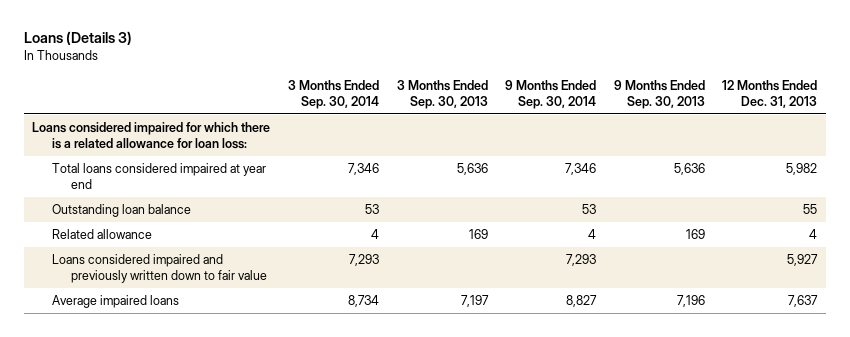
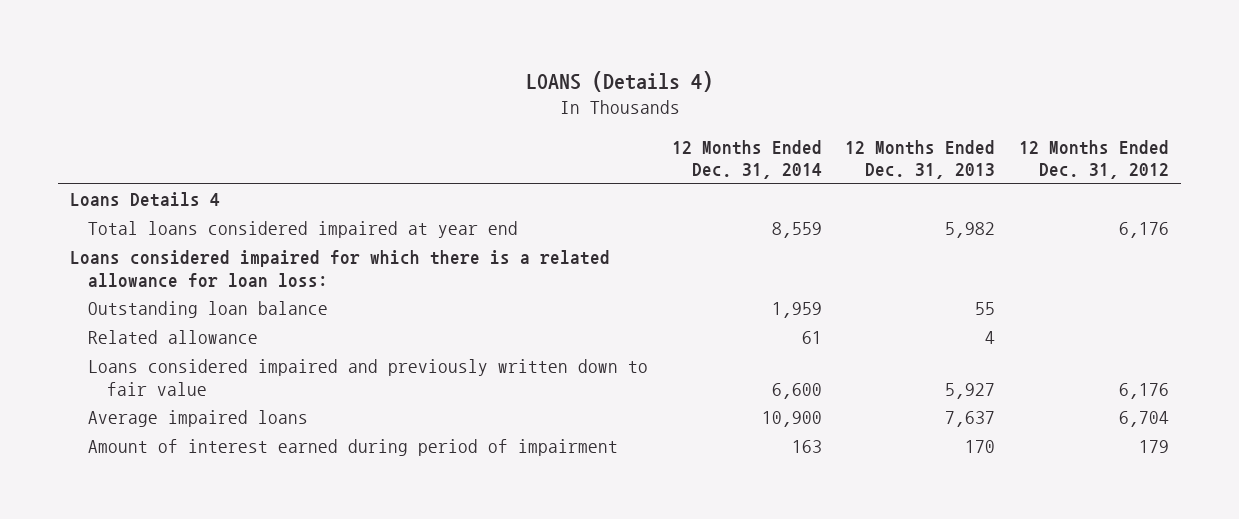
[23,31,132,46] Loans (Details 3) -> [525,70,713,92] LOANS (Details 4)
[288,79,380,109] 3 Months Ended Sep. 30, 2014 -> none
[396,79,488,109] 3 Months Ended Sep. 30, 2013 -> none
[505,79,597,109] 9 Months Ended Sep. 30, 2014 -> none
[613,79,705,109] 9 Months Ended Sep. 30, 2013 -> none
none -> [671,139,822,180] 12 Months Ended Dec. 31, 2014
none -> [1018,139,1169,180] 12 Months Ended Dec. 31, 2012
none -> [70,192,221,208] Loans Details 4
[32,122,271,149] Loans considered impaired for which there is a related allowance for loan loss: -> [70,250,611,289] Loans considered impaired for which there is a related allowance for loan loss:
none -> [88,439,619,457] Amount of interest earned during period of impairment

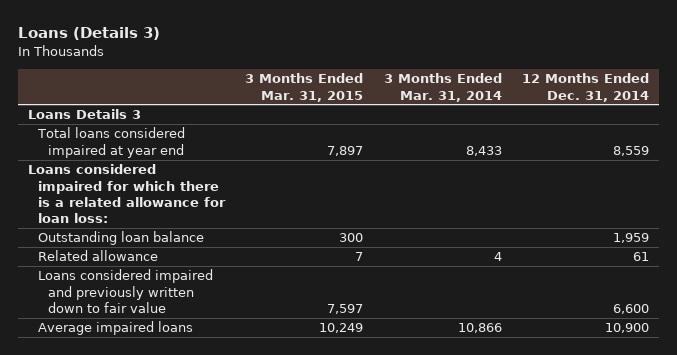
[525,70,713,92] LOANS (Details 4) -> [17,27,160,41] Loans (Details 3)
[845,139,996,180] 12 Months Ended Dec. 31, 2013 -> none
[1018,139,1169,180] 12 Months Ended Dec. 31, 2012 -> none
none -> [245,73,364,102] 3 Months Ended Mar. 31, 2015
none -> [383,73,502,102] 3 Months Ended Mar. 31, 2014
[70,192,221,208] Loans Details 4 -> [28,109,142,120] Loans Details 3
[88,439,619,457] Amount of interest earned during period of impairment -> none

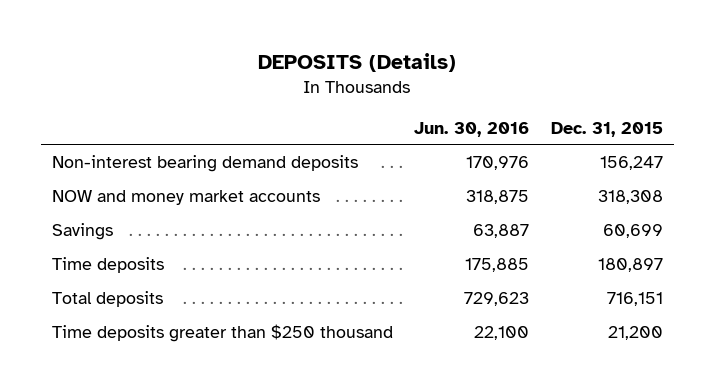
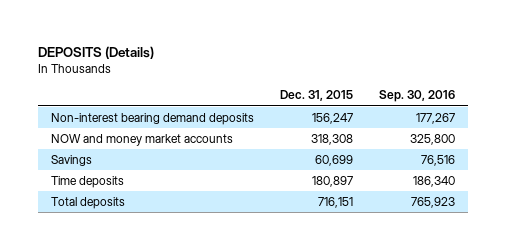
[414,121,530,137] Jun. 30, 2016 -> none
none -> [378,90,455,103] Sep. 30, 2016
[51,324,393,343] Time deposits greater than $250 thousand -> none

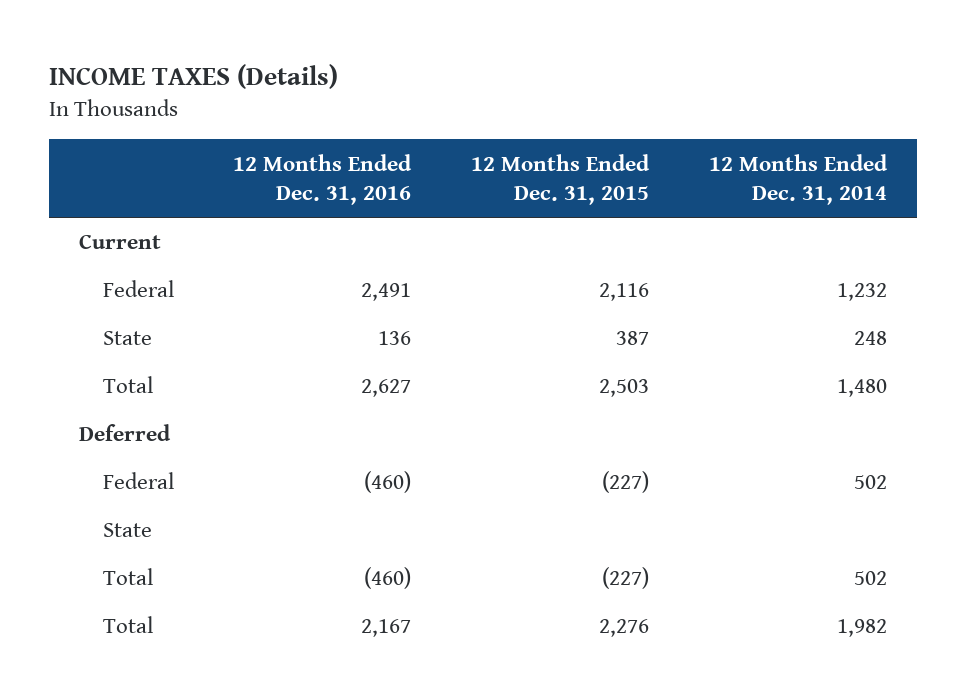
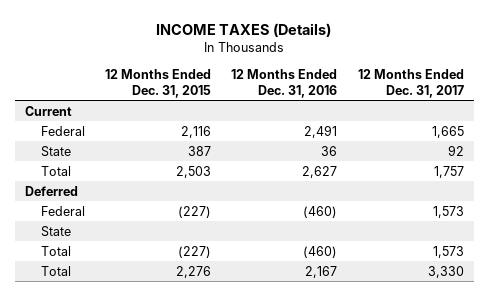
[709,153,889,206] 12 Months Ended Dec. 31, 2014 -> none
none -> [357,69,464,98] 12 Months Ended Dec. 31, 2017
[378,331,412,346] 136 -> [321,145,338,156] 36

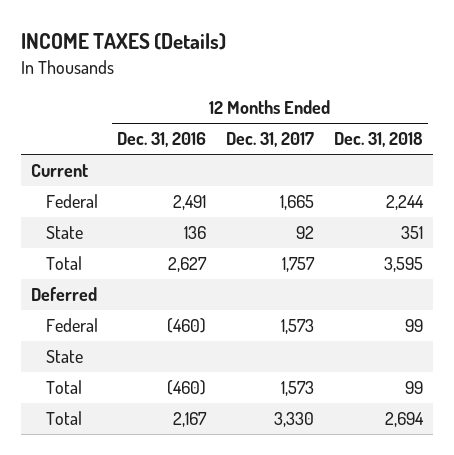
[105,69,212,98] 12 Months Ended Dec. 31, 2015 -> none
none -> [333,132,423,148] Dec. 31, 2018
[321,145,338,156] 36 -> [184,226,207,240] 136

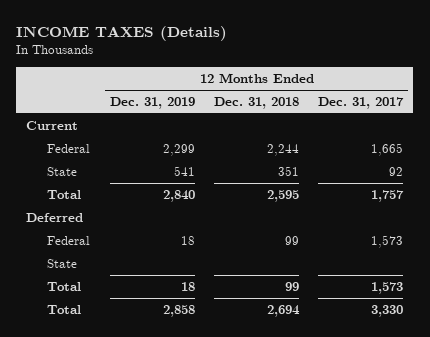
[117,132,207,148] Dec. 31, 2016 -> none
none -> [109,96,195,109] Dec. 31, 2019
[383,257,423,273] 3,595 -> [267,189,300,202] 2,595

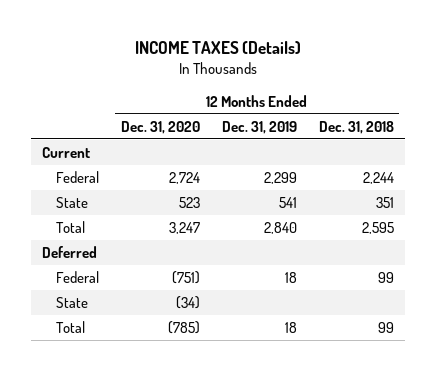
[318,96,405,109] Dec. 31, 2017 -> none
none -> [120,120,200,134] Dec. 31, 2020
[47,304,82,314] Total -> none

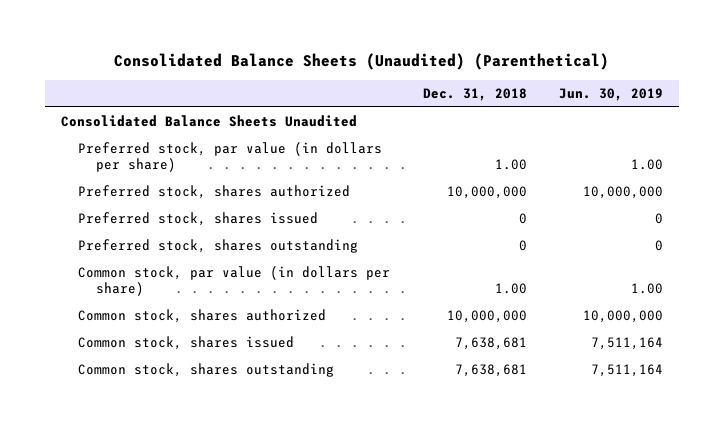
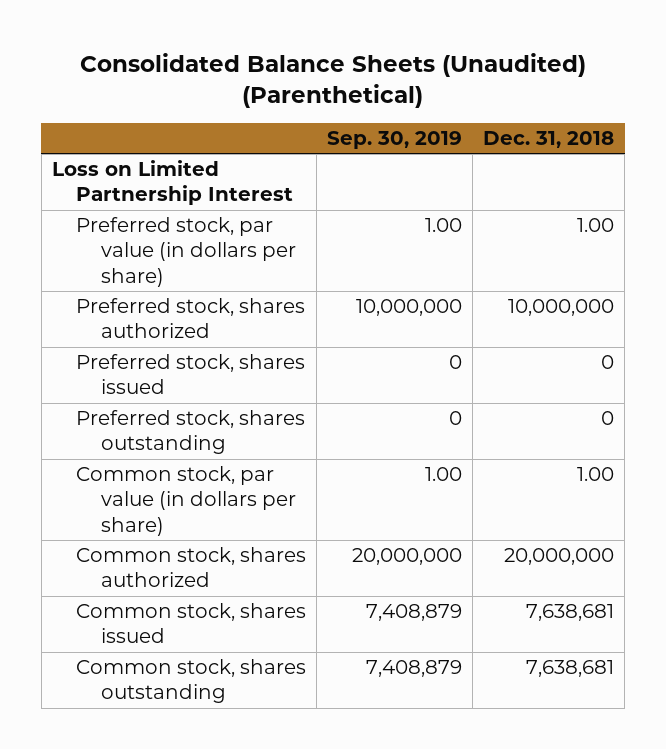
[558,87,663,101] Jun. 30, 2019 -> none
none -> [327,131,463,150] Sep. 30, 2019
[61,115,358,128] Consolidated Balance Sheets Unaudited -> [51,160,294,206] Loss on Limited Partnership Interest
[446,310,527,324] 10,000,000 -> [504,548,615,566] 20,000,000

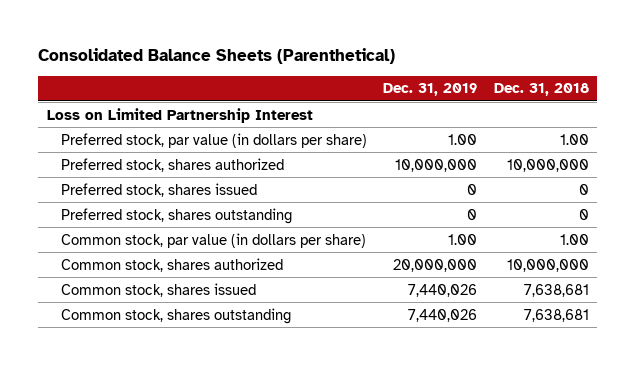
[79,53,586,109] Consolidated Balance Sheets (Unaudited) (Parenthetical) -> [38,48,396,65] Consolidated Balance Sheets (Parenthetical)
[327,131,463,150] Sep. 30, 2019 -> none
none -> [383,83,478,97] Dec. 31, 2019
[504,548,615,566] 20,000,000 -> [506,258,589,272] 10,000,000

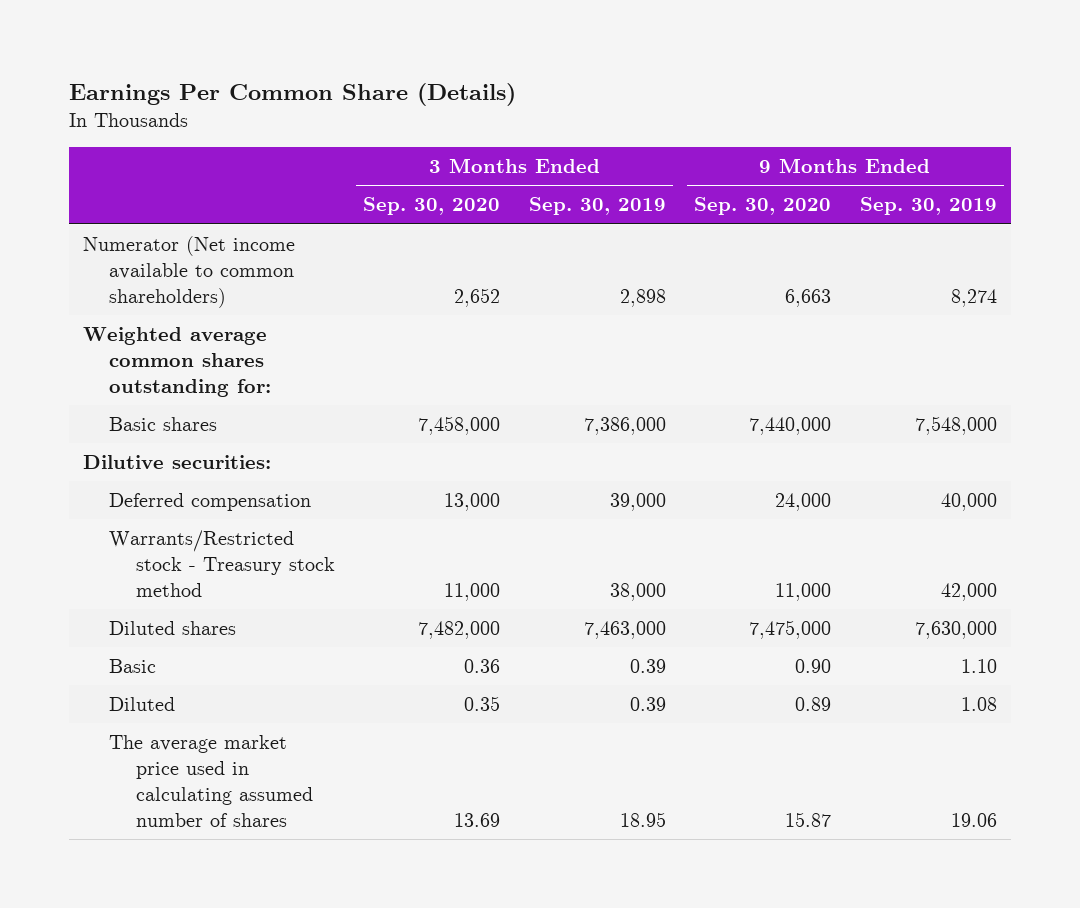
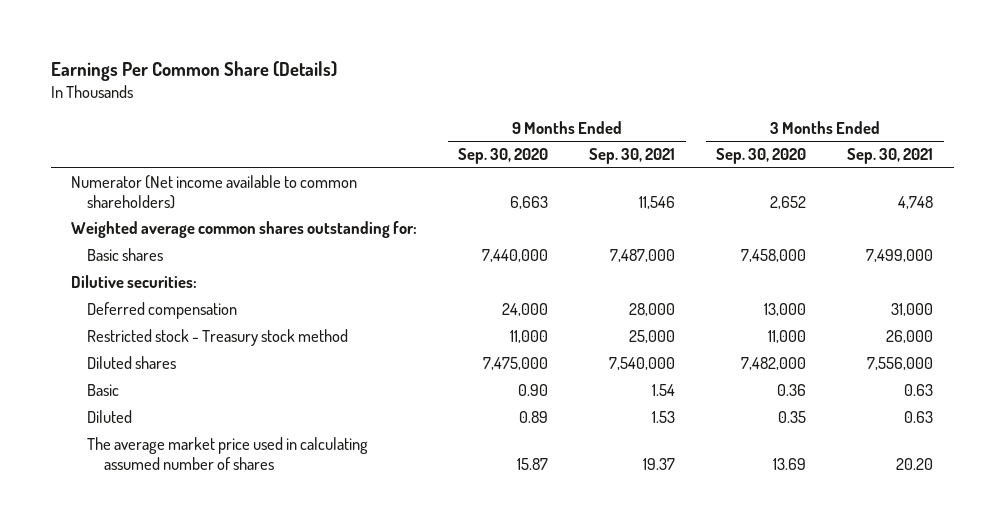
[528,197,666,216] Sep. 30, 2019 -> none
[859,197,997,216] Sep. 30, 2019 -> none
none -> [589,148,676,165] Sep. 30, 2021
none -> [847,148,934,165] Sep. 30, 2021
[109,530,335,597] Warrants/Restricted stock - Treasury stock method -> [87,329,349,347] Restricted stock - Treasury stock method

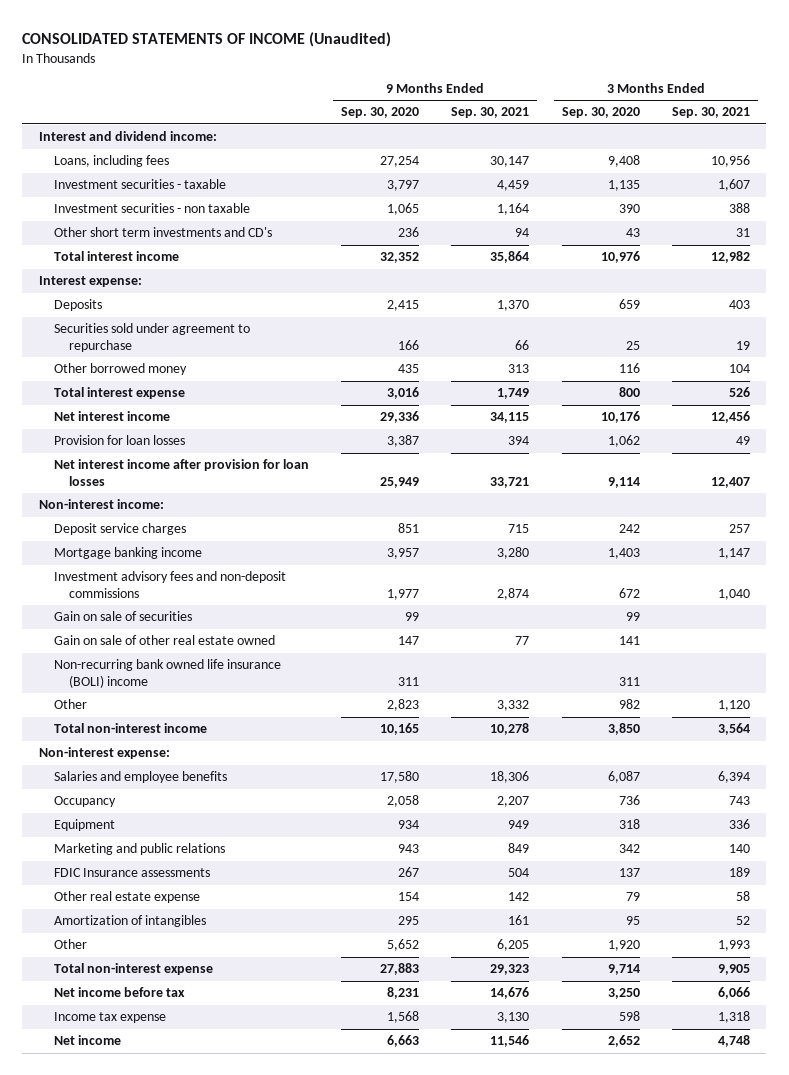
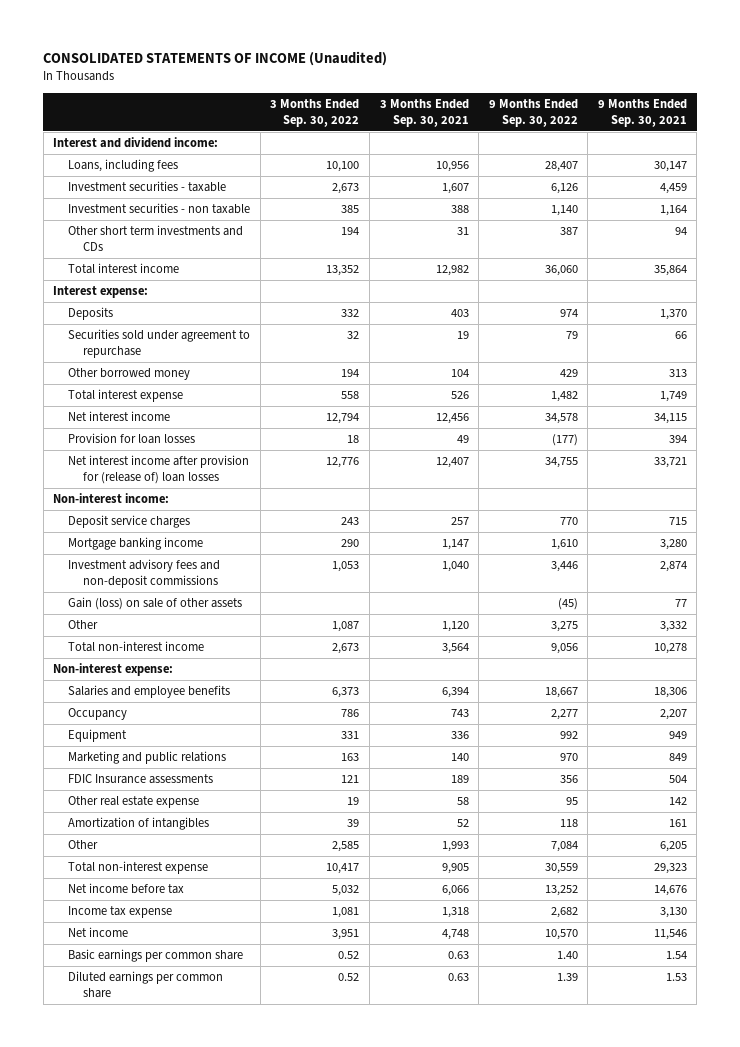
[340,107,419,119] Sep. 30, 2020 -> none
[561,107,640,119] Sep. 30, 2020 -> none
none -> [270,98,360,128] 3 Months Ended Sep. 30, 2022
none -> [488,98,578,128] 9 Months Ended Sep. 30, 2022
[53,227,272,238] Other short term investments and CD's -> [68,225,244,252] Other short term investments and CDs
[53,459,309,487] Net interest income after provision for loan losses -> [68,455,250,485] Net interest income after provision for (release of) loan losses
[53,611,192,622] Gain on sale of securities -> none
[53,659,281,689] Non-recurring bank owned life insurance (BOLI) income -> none
[53,635,275,646] Gain on sale of other real estate owned -> [68,597,243,611] Gain (loss) on sale of other assets
none -> [68,949,244,963] Basic earnings per common share
none -> [68,971,224,999] Diluted earnings per common share

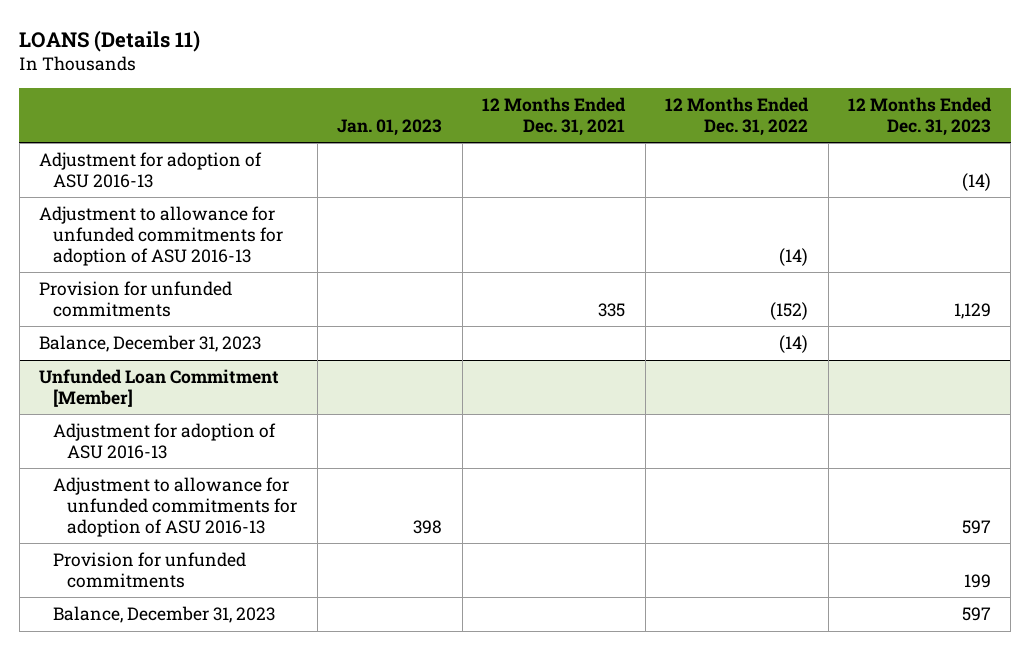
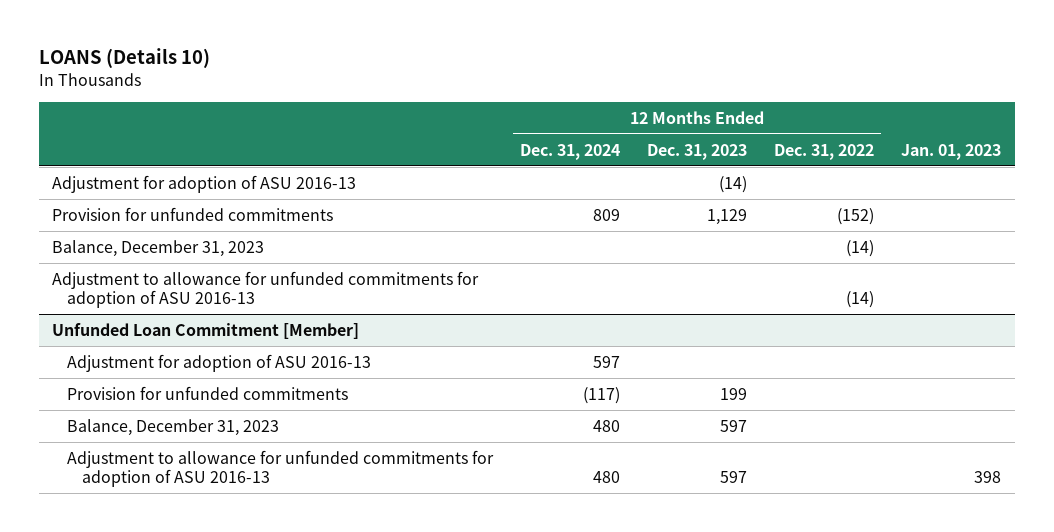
[19,29,201,52] LOANS (Details 11) -> [38,47,210,68] LOANS (Details 10)
[482,97,627,137] 12 Months Ended Dec. 31, 2021 -> none
none -> [520,143,621,160] Dec. 31, 2024
[39,206,284,266] Adjustment to allowance for unfunded commitments for adoption of ASU 2016-13 -> [52,270,480,308] Adjustment to allowance for unfunded commitments for adoption of ASU 2016-13
[53,477,298,537] Adjustment to allowance for unfunded commitments for adoption of ASU 2016-13 -> [66,449,494,487] Adjustment to allowance for unfunded commitments for adoption of ASU 2016-13

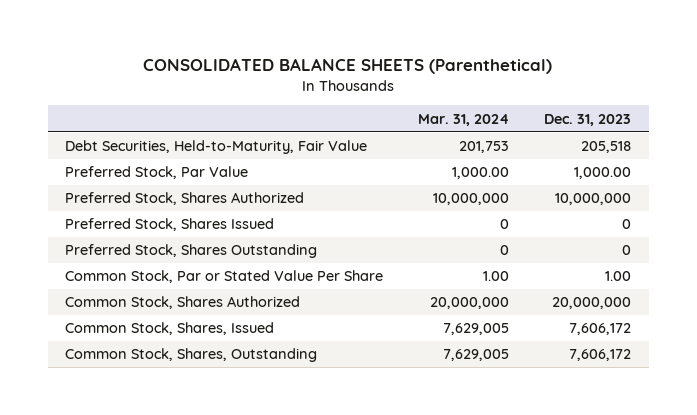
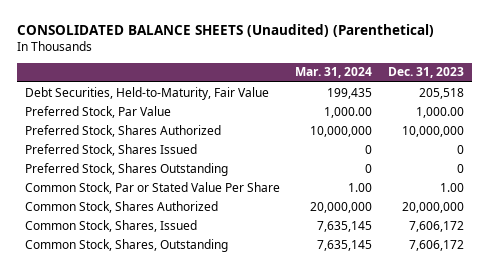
[143,57,553,74] CONSOLIDATED BALANCE SHEETS (Parenthetical) -> [16,24,434,38] CONSOLIDATED BALANCE SHEETS (Unaudited) (Parenthetical)
[459,141,510,154] 201,753 -> [327,87,373,99] 199,435
[443,323,510,336] 7,629,005 -> [317,220,373,232] 7,635,145
[443,349,510,362] 7,629,005 -> [317,239,373,251] 7,635,145

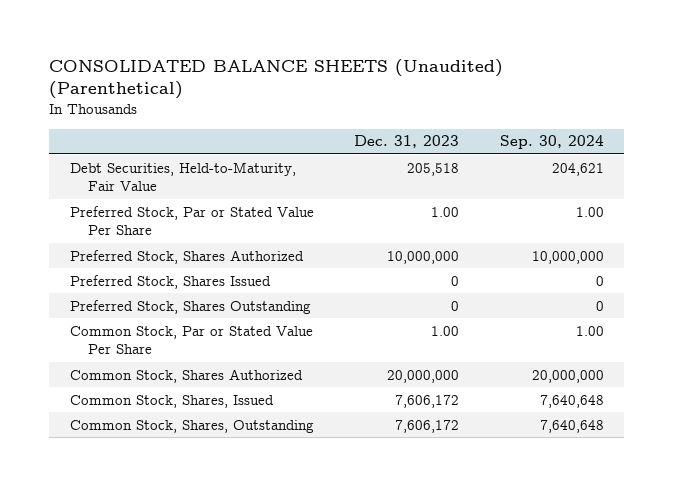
[295,67,373,79] Mar. 31, 2024 -> none
none -> [499,135,604,150] Sep. 30, 2024
[24,105,171,118] Preferred Stock, Par Value -> [69,205,314,235] Preferred Stock, Par or Stated Value Per Share
[416,106,465,118] 1,000.00 -> [431,206,460,217] 1.00

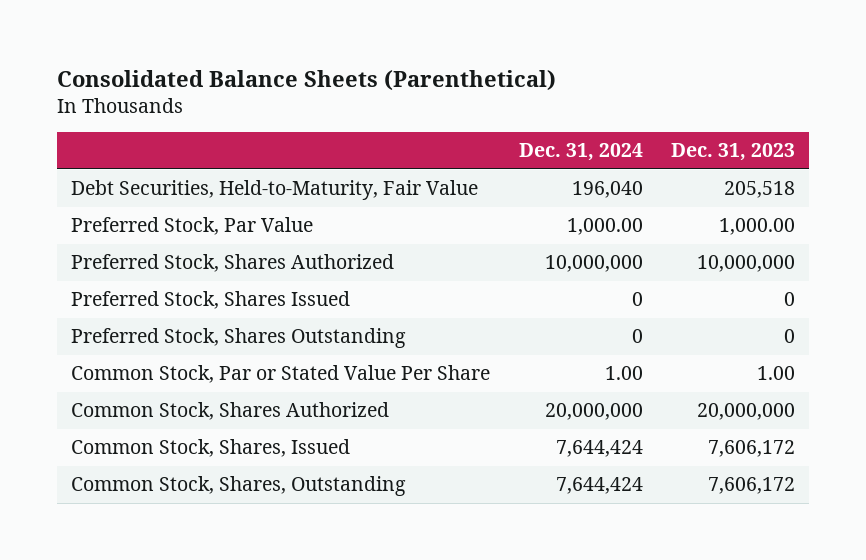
[49,58,504,100] CONSOLIDATED BALANCE SHEETS (Unaudited) (Parenthetical) -> [56,69,556,91] Consolidated Balance Sheets (Parenthetical)
[499,135,604,150] Sep. 30, 2024 -> none
none -> [518,143,643,162] Dec. 31, 2024
[69,205,314,235] Preferred Stock, Par or Stated Value Per Share -> [71,217,314,236] Preferred Stock, Par Value
[431,206,460,217] 1.00 -> [718,218,795,236] 1,000.00

